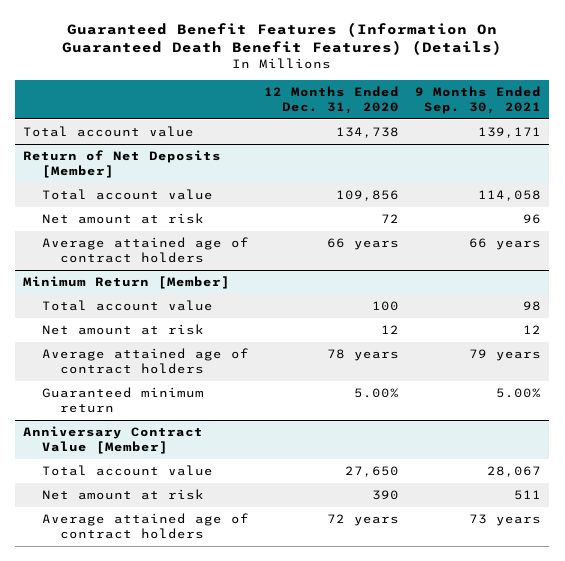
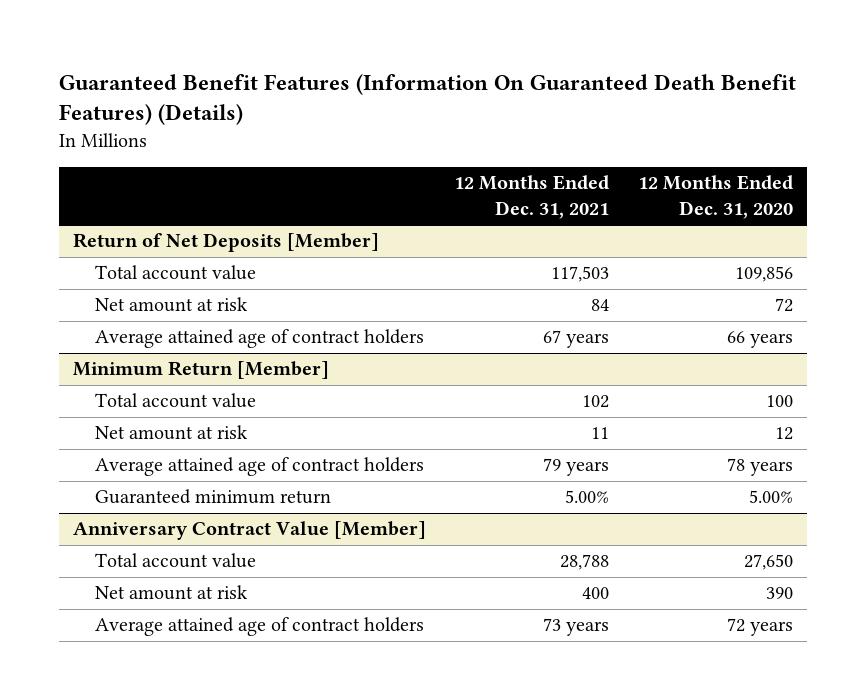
[415,85,542,114] 9 Months Ended Sep. 30, 2021 -> none
none -> [454,175,610,219] 12 Months Ended Dec. 31, 2021
[23,126,195,138] Total account value -> none

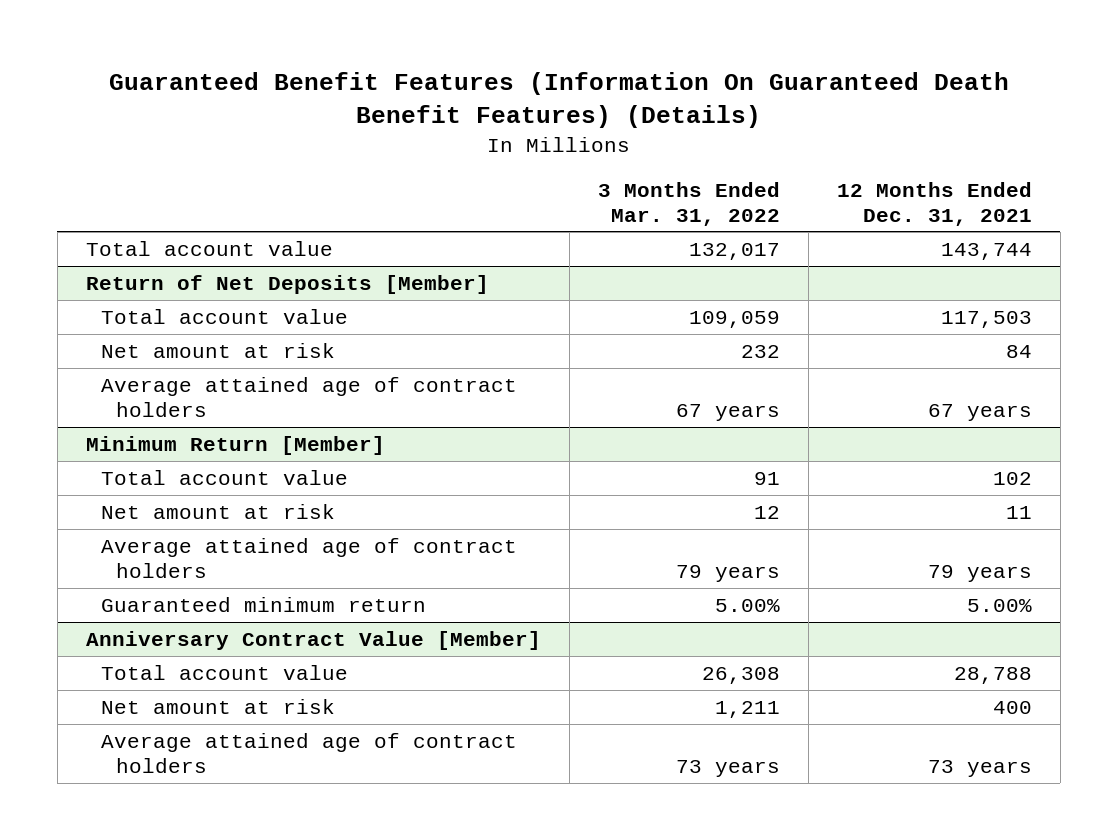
[637,175,793,219] 12 Months Ended Dec. 31, 2020 -> none
none -> [597,181,780,226] 3 Months Ended Mar. 31, 2022
none -> [85,240,333,256] Total account value

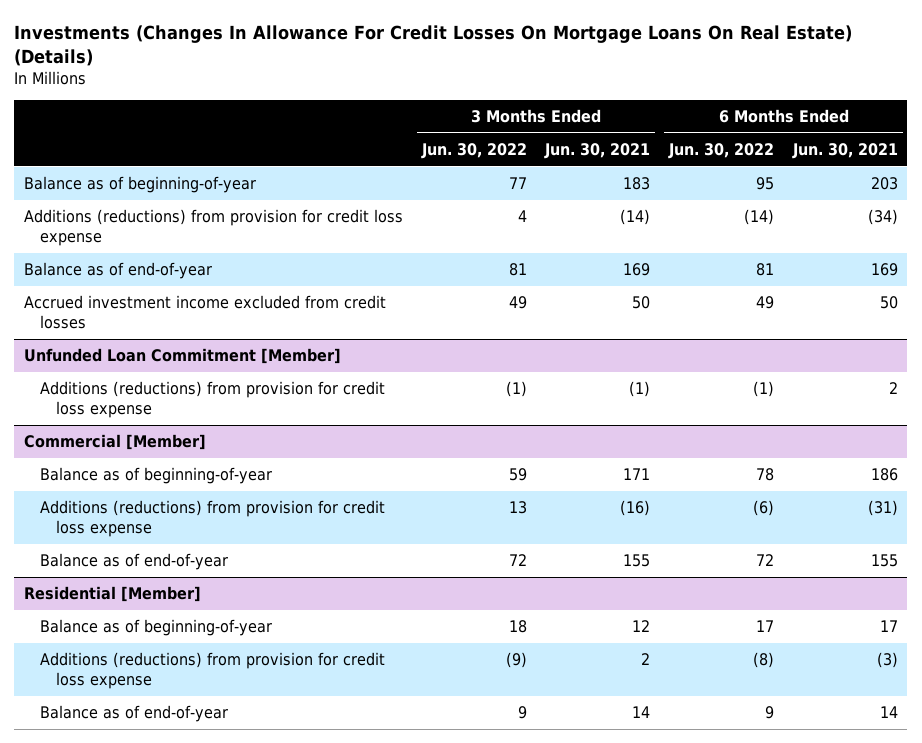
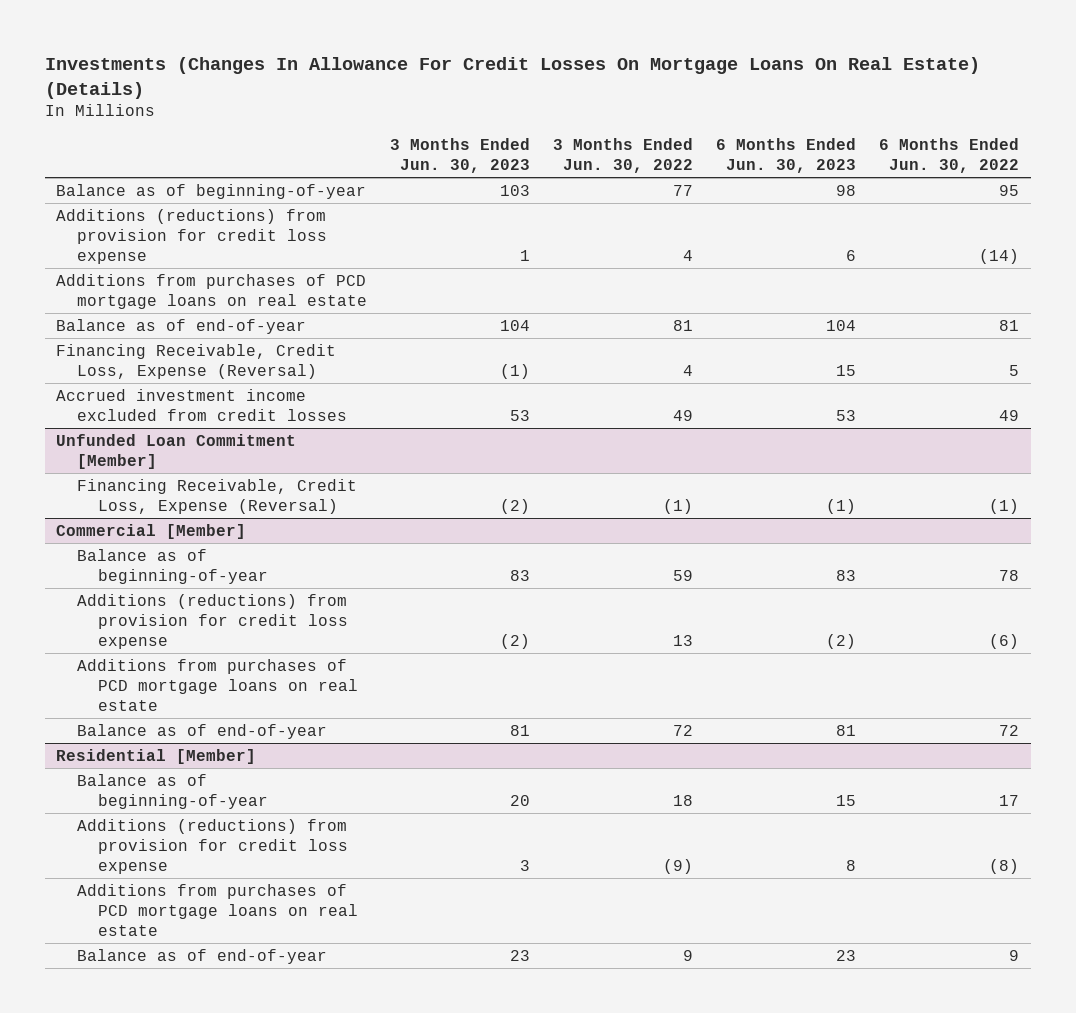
[544,142,651,159] Jun. 30, 2021 -> none
[791,142,898,159] Jun. 30, 2021 -> none
none -> [390,138,531,174] 3 Months Ended Jun. 30, 2023
none -> [716,138,857,174] 6 Months Ended Jun. 30, 2023
none -> [56,273,368,309] Additions from purchases of PCD mortgage loans on real estate
none -> [56,343,337,379] Financing Receivable, Credit Loss, Expense (Reversal)
[39,381,385,419] Additions (reductions) from provision for credit loss expense -> none
none -> [77,478,358,514] Financing Receivable, Credit Loss, Expense (Reversal)
none -> [77,658,359,711] Additions from purchases of PCD mortgage loans on real estate
none -> [77,883,359,936] Additions from purchases of PCD mortgage loans on real estate

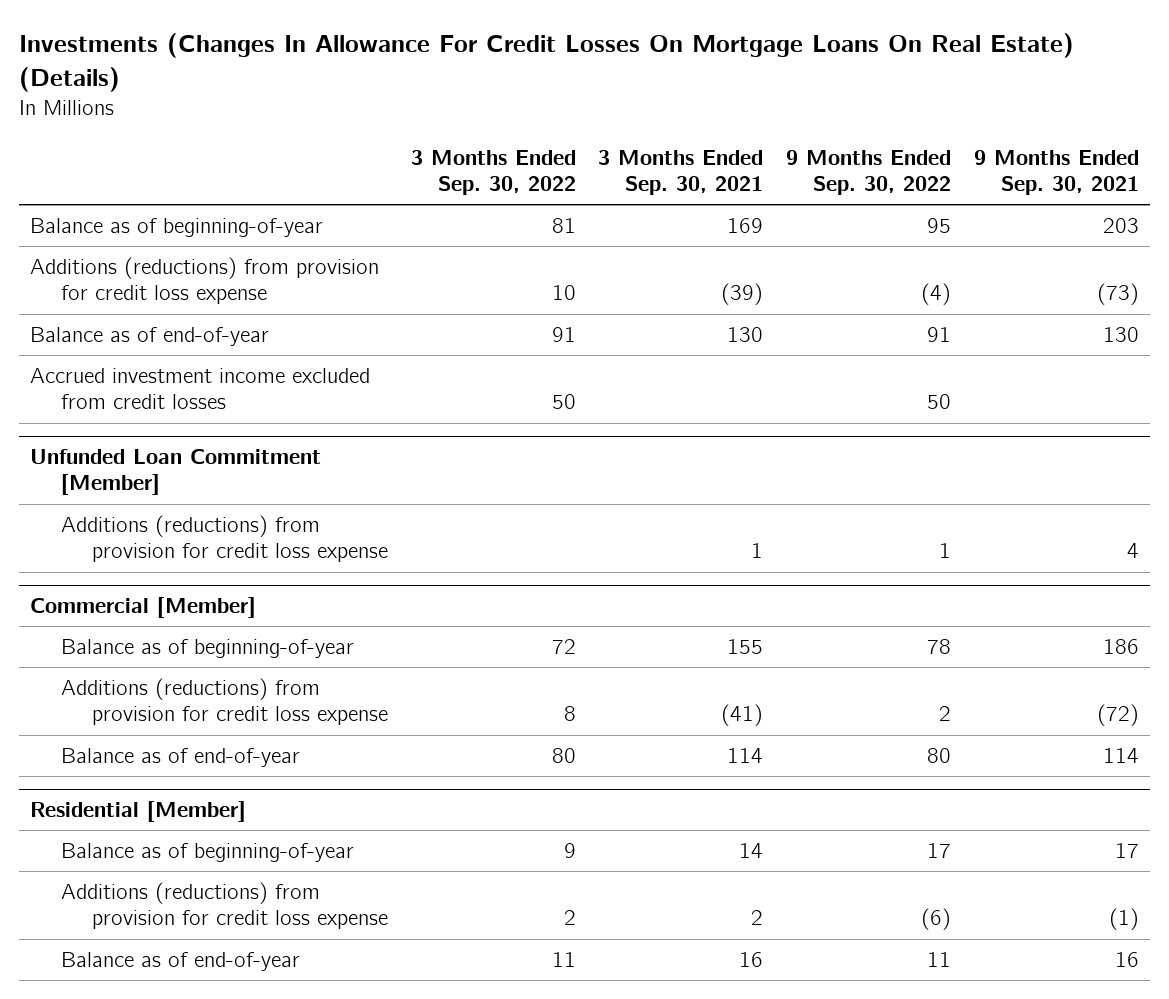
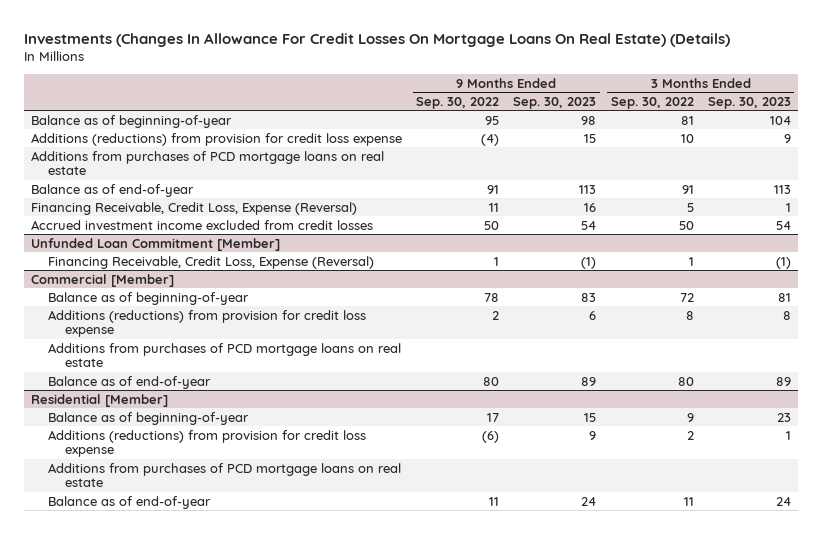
[598,150,764,196] 3 Months Ended Sep. 30, 2021 -> none
[973,150,1139,196] 9 Months Ended Sep. 30, 2021 -> none
none -> [513,96,597,109] Sep. 30, 2023
none -> [707,96,791,109] Sep. 30, 2023
none -> [31,150,385,176] Additions from purchases of PCD mortgage loans on real estate
none -> [31,201,358,215] Financing Receivable, Credit Loss, Expense (Reversal)
[60,515,389,563] Additions (reductions) from provision for credit loss expense -> none
none -> [48,255,375,269] Financing Receivable, Credit Loss, Expense (Reversal)
none -> [48,342,402,368] Additions from purchases of PCD mortgage loans on real estate
none -> [48,462,402,488] Additions from purchases of PCD mortgage loans on real estate

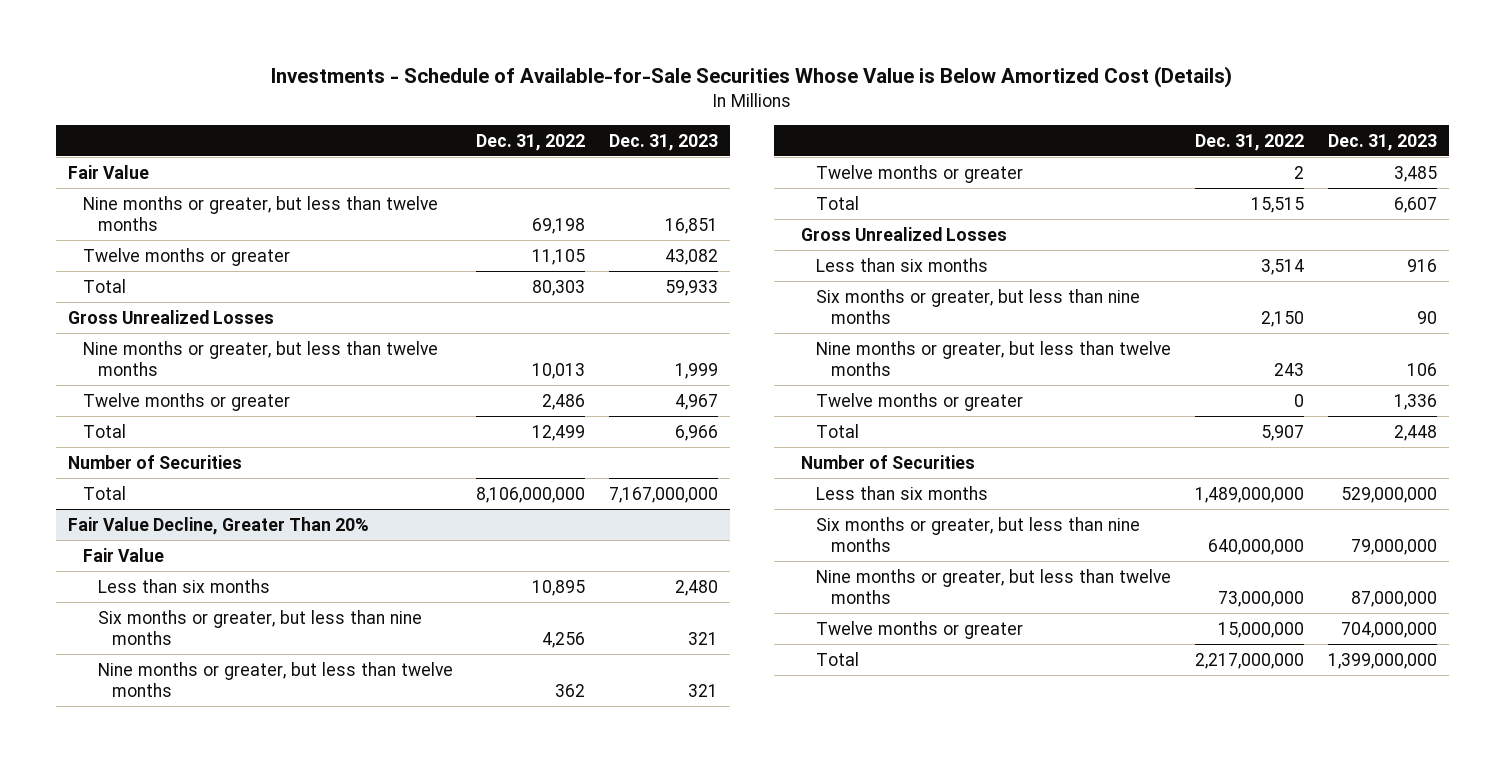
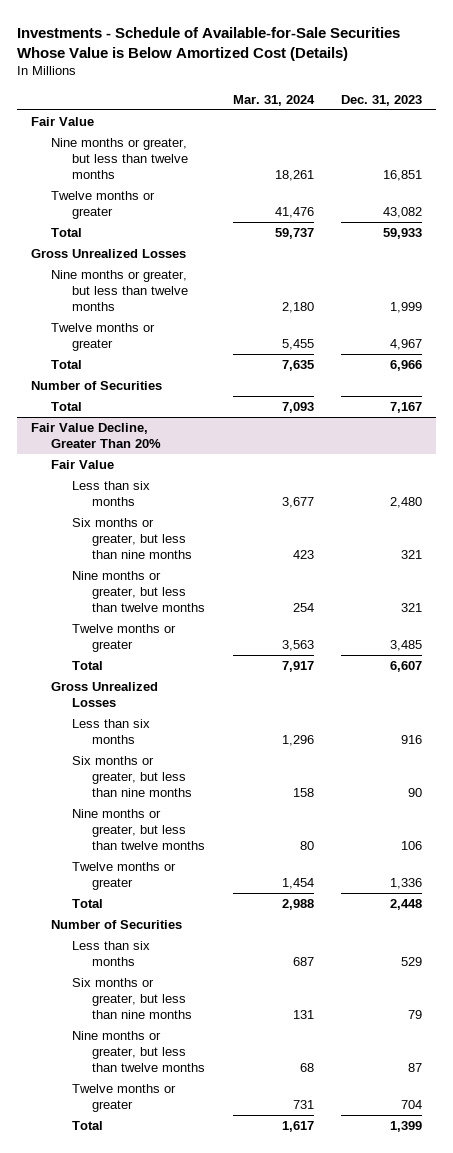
[476,133,586,151] Dec. 31, 2022 -> none
none -> [232,94,315,106] Mar. 31, 2024
[609,486,719,503] 7,167,000,000 -> [389,402,422,414] 7,167
[1340,486,1437,503] 529,000,000 -> [400,956,422,966] 529
[1350,538,1437,555] 79,000,000 -> [407,1009,422,1019] 79
[1350,590,1437,607] 87,000,000 -> [407,1062,422,1072] 87
[1340,621,1437,638] 704,000,000 -> [400,1099,422,1109] 704
[1327,652,1437,669] 1,399,000,000 -> [389,1121,422,1133] 1,399

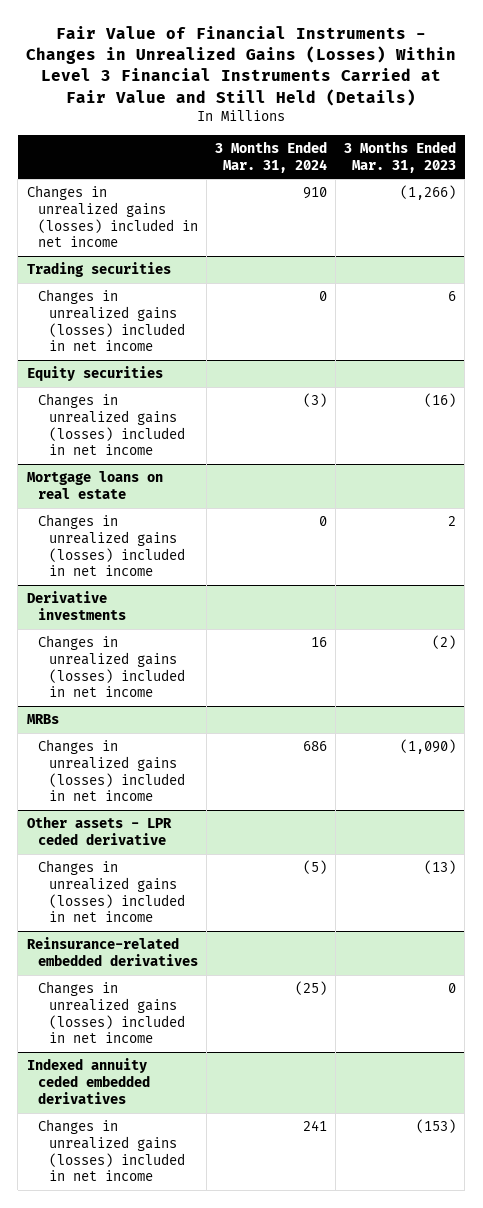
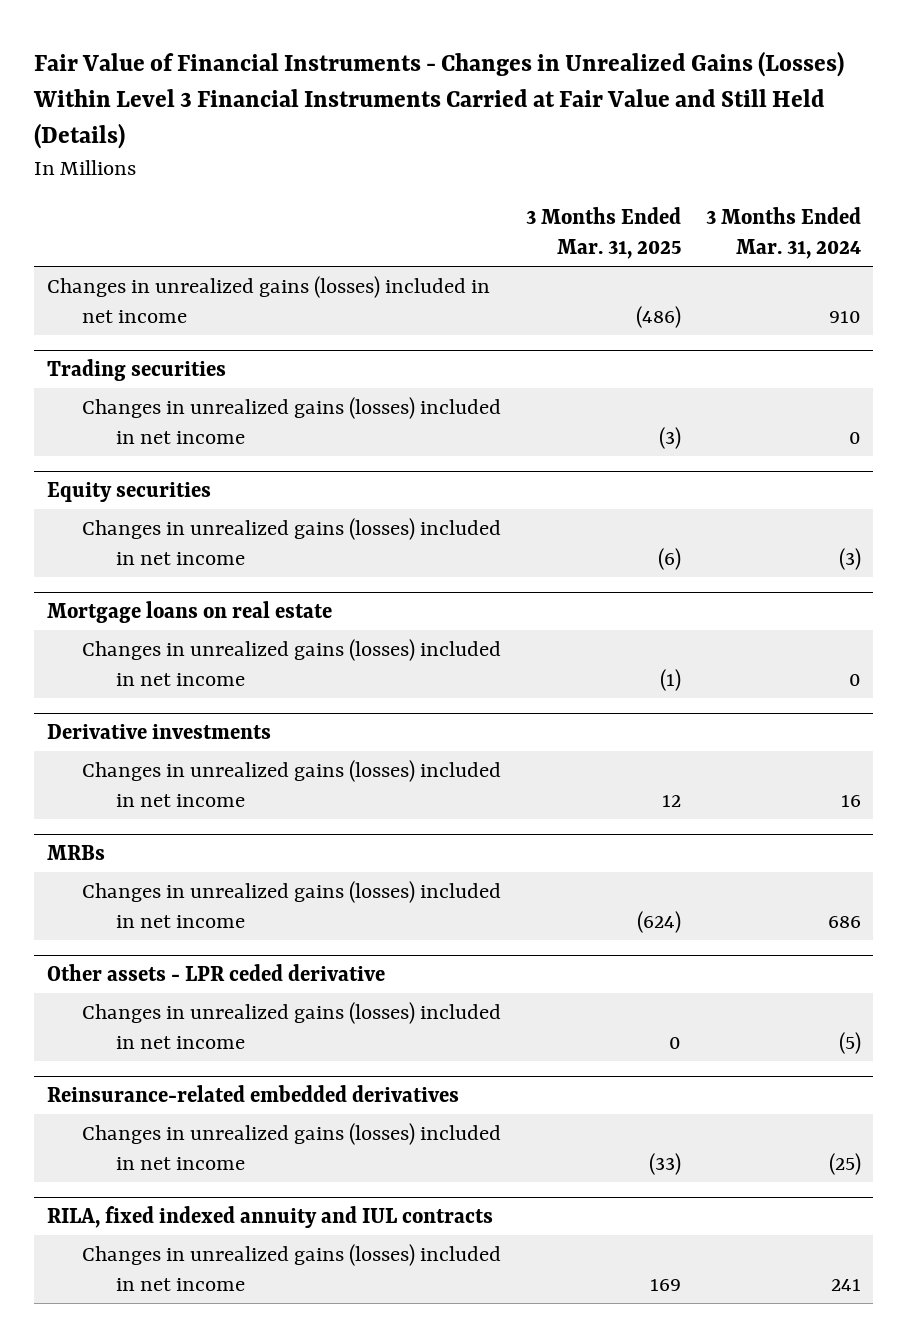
[344,140,457,173] 3 Months Ended Mar. 31, 2023 -> none
none -> [525,206,681,259] 3 Months Ended Mar. 31, 2025
[26,1058,150,1104] Indexed annuity ceded embedded derivatives -> [46,1205,493,1228] RILA, fixed indexed annuity and IUL contracts

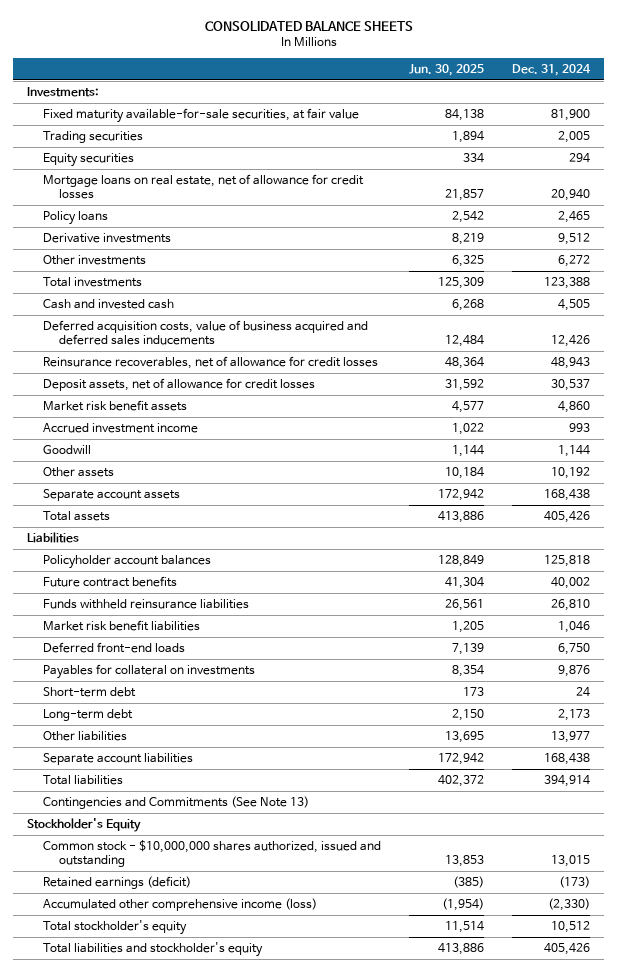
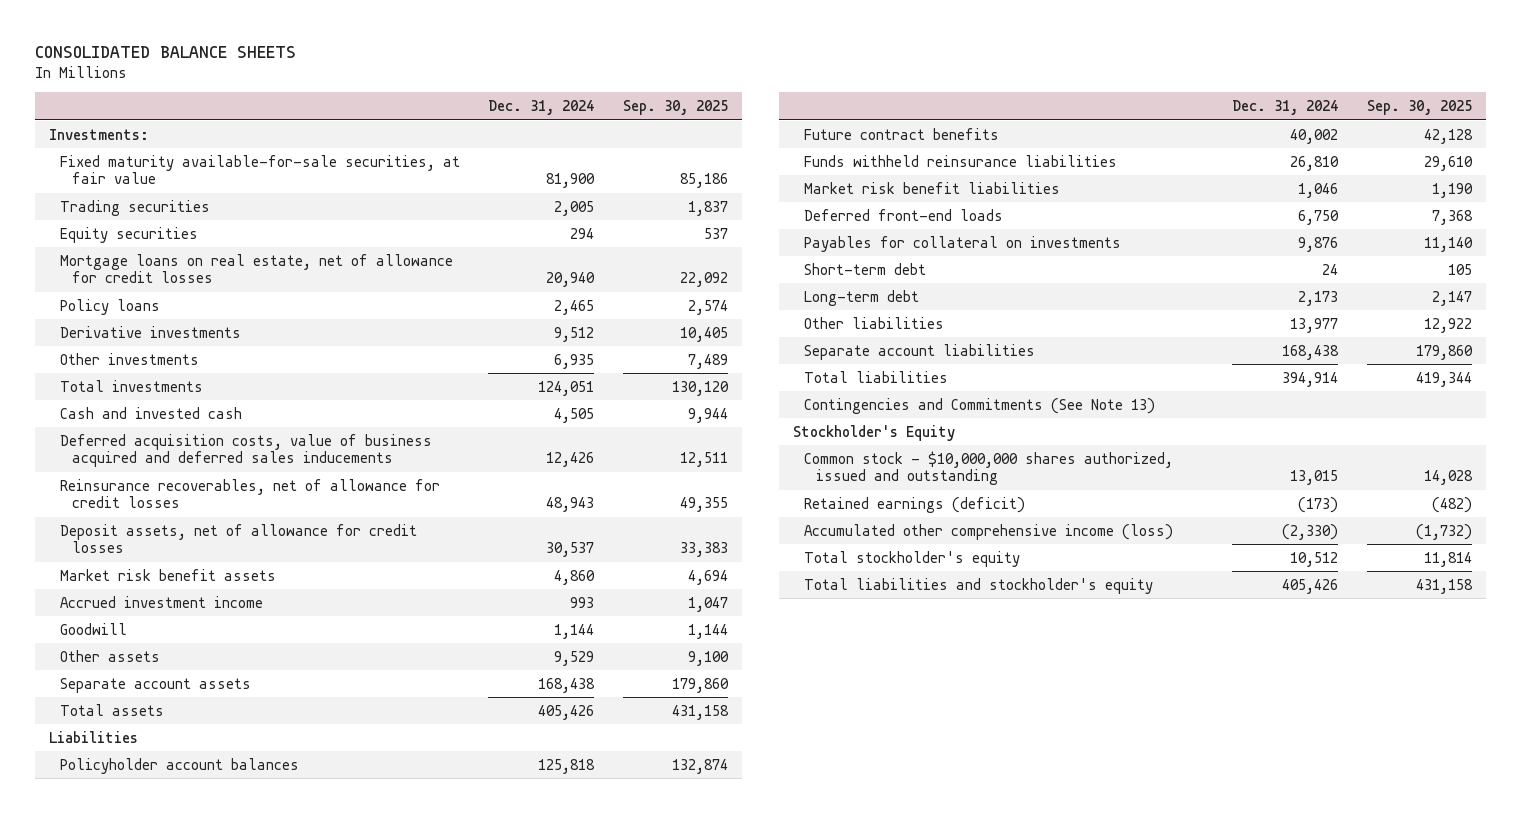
[409,63,485,76] Jun. 30, 2025 -> none
none -> [622,100,728,116] Sep. 30, 2025
[558,255,591,268] 6,272 -> [554,353,595,369] 6,935
[544,277,591,290] 123,388 -> [538,380,595,396] 124,051
[551,467,591,480] 10,192 -> [554,650,595,666] 9,529

